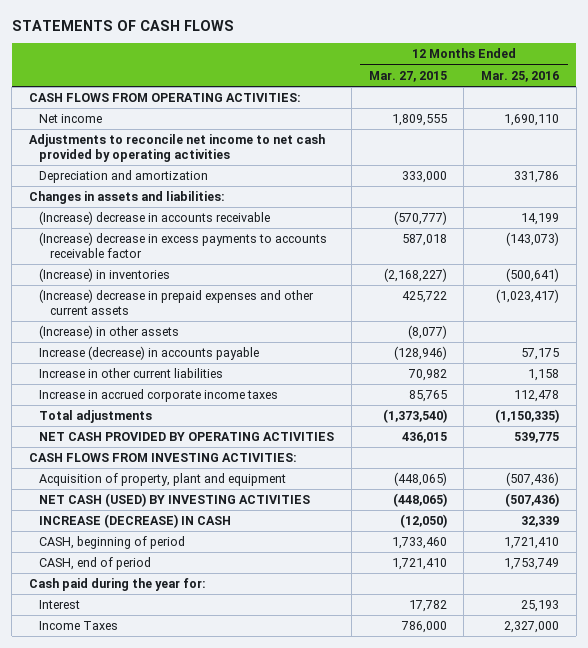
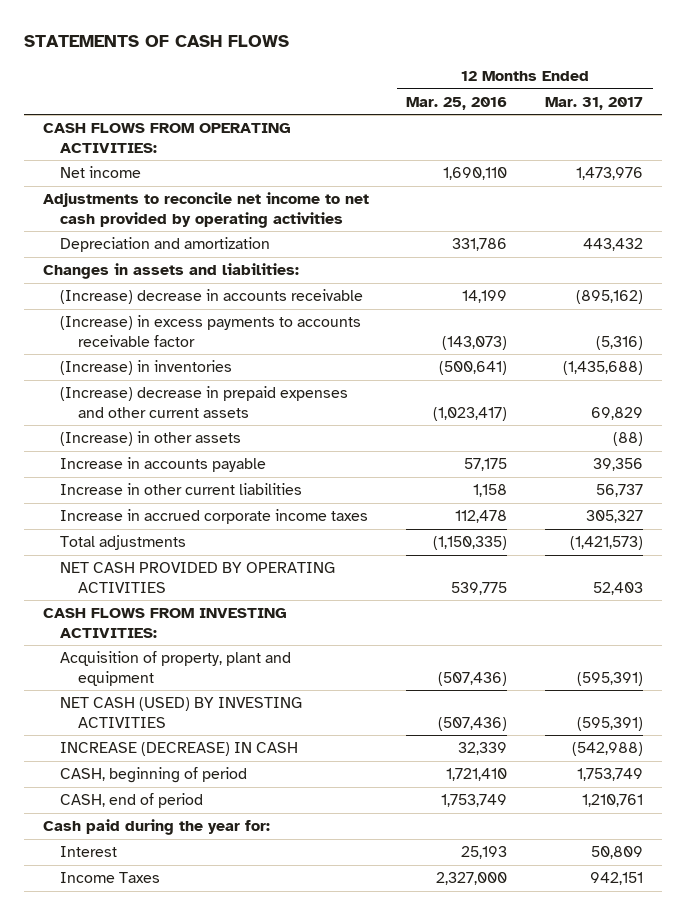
[368,70,447,82] Mar. 27, 2015 -> none
none -> [545,96,644,110] Mar. 31, 2017
[39,232,328,259] (Increase) decrease in excess payments to accounts receivable factor -> [60,315,362,347] (Increase) in excess payments to accounts receivable factor
[39,346,260,361] Increase (decrease) in accounts payable -> [60,457,267,473] Increase in accounts payable

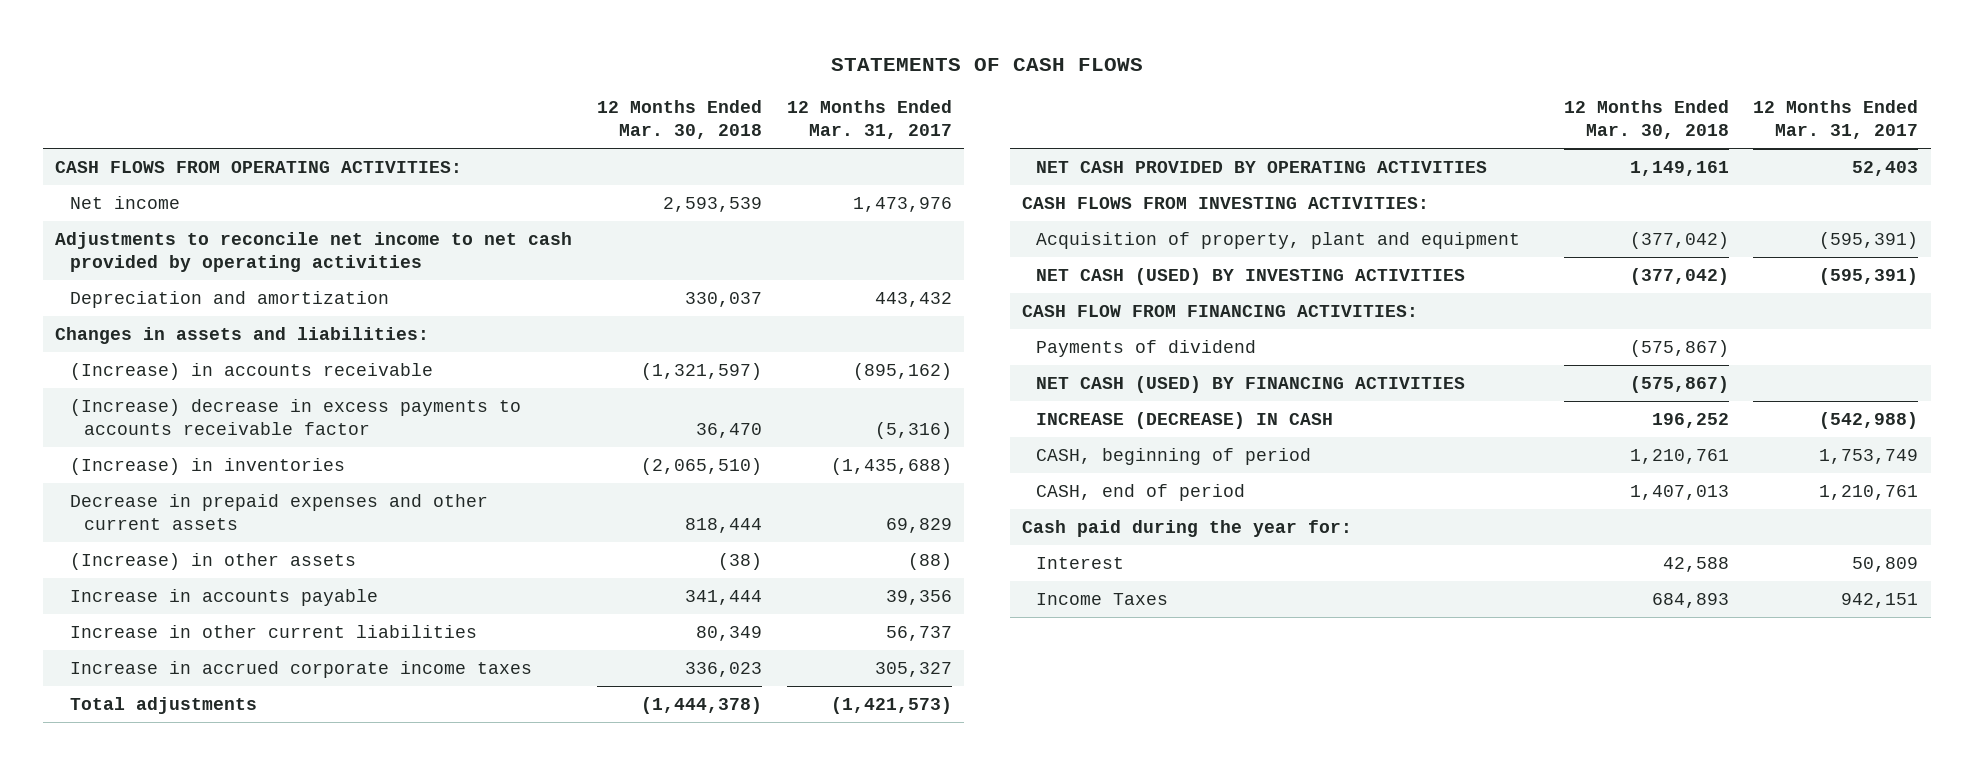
[406,96,508,110] Mar. 25, 2016 -> none
none -> [597,100,763,139] 12 Months Ended Mar. 30, 2018
[60,289,364,305] (Increase) decrease in accounts receivable -> [69,363,433,381] (Increase) in accounts receivable
[60,315,362,347] (Increase) in excess payments to accounts receivable factor -> [69,399,521,435] (Increase) decrease in excess payments to accounts receivable factor
[60,386,349,418] (Increase) decrease in prepaid expenses and other current assets -> [69,494,488,530] Decrease in prepaid expenses and other current assets
none -> [1021,305,1418,318] CASH FLOW FROM FINANCING ACTIVITIES:
none -> [1036,340,1257,358] Payments of dividend
none -> [1036,376,1466,394] NET CASH (USED) BY FINANCING ACTIVITIES

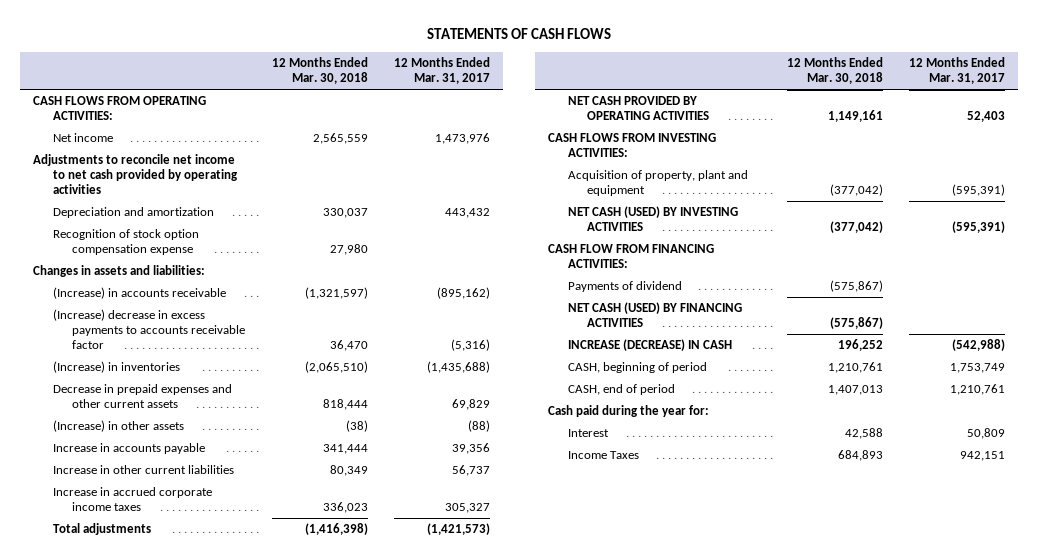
[663,197,763,213] 2,593,539 -> [312,133,368,145] 2,565,559
none -> [52,229,199,256] Recognition of stock option compensation expense
[641,697,763,715] (1,444,378) -> [304,523,368,536] (1,416,398)

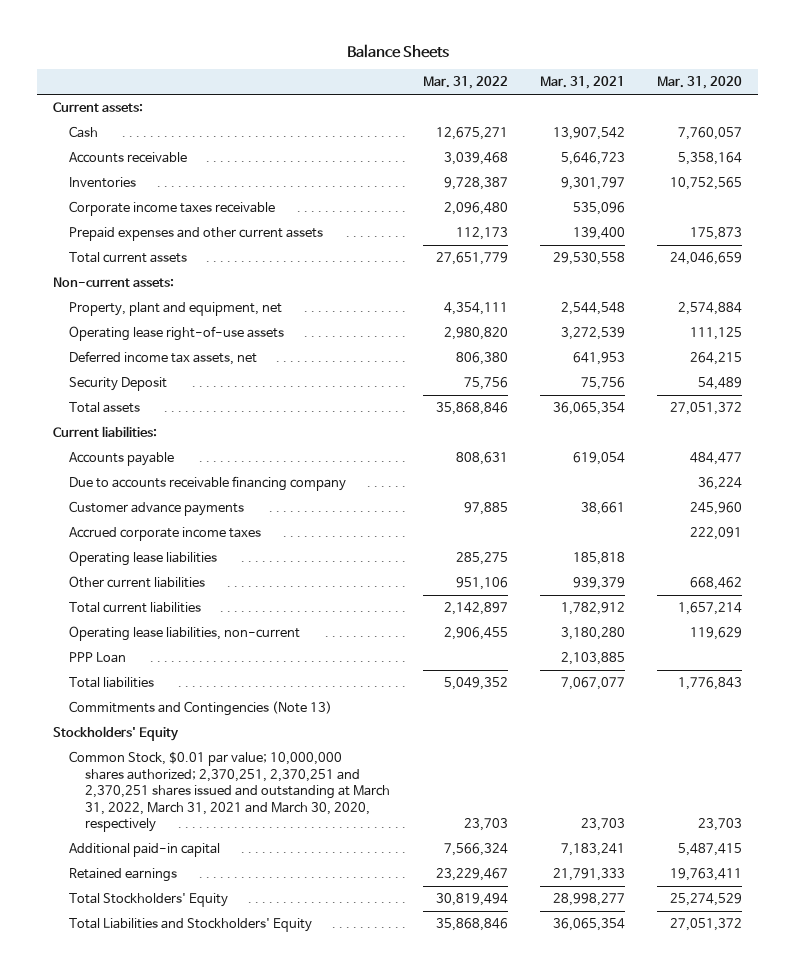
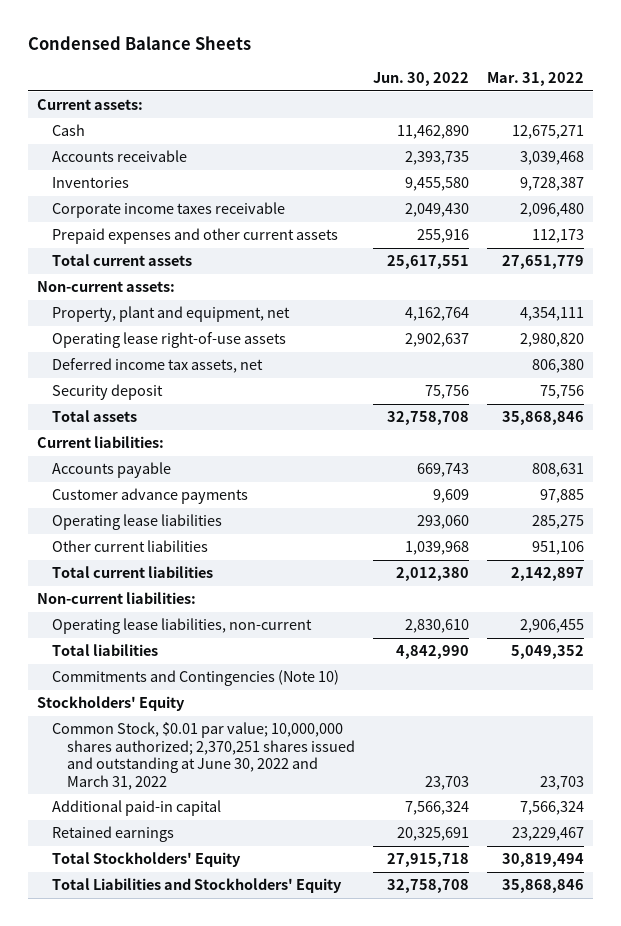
[346,43,449,58] Balance Sheets -> [27,36,251,51] Condensed Balance Sheets
[539,76,625,90] Mar. 31, 2021 -> none
[657,76,743,90] Mar. 31, 2020 -> none
none -> [373,71,470,86] Jun. 30, 2022
[69,377,168,392] Security Deposit -> [51,384,163,401] Security deposit
[69,476,347,492] Due to accounts receivable financing company -> none
[69,527,262,542] Accrued corporate income taxes -> none
none -> [36,592,196,605] Non-current liabilities:
[69,652,127,664] PPP Loan -> none
[69,701,333,717] Commitments and Contingencies (Note 13) -> [51,670,339,687] Commitments and Contingencies (Note 10)
[69,751,391,832] Common Stock, $0.01 par value; 10,000,000 shares authorized; 2,370,251, 2,370,251 and 2,370,251 shares issued and outstanding at March 31, 2022, March 31, 2021 and March 30, 2020, respectively -> [51,722,356,790] Common Stock, $0.01 par value; 10,000,000 shares authorized; 2,370,251 shares issued and outstanding at June 30, 2022 and March 31, 2022

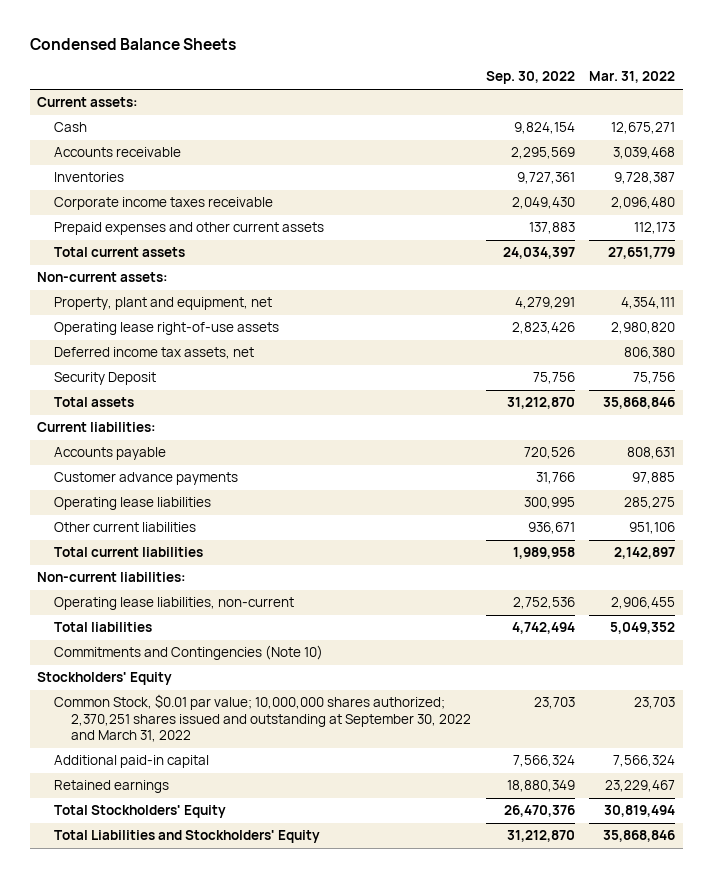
[373,71,470,86] Jun. 30, 2022 -> none
none -> [485,71,575,85] Sep. 30, 2022
[51,384,163,401] Security deposit -> [53,372,156,386] Security Deposit
[51,722,356,790] Common Stock, $0.01 par value; 10,000,000 shares authorized; 2,370,251 shares issued and outstanding at June 30, 2022 and March 31, 2022 -> [53,694,471,743] Common Stock, $0.01 par value; 10,000,000 shares authorized; 2,370,251 shares issued and outstanding at September 30, 2022 and March 31, 2022

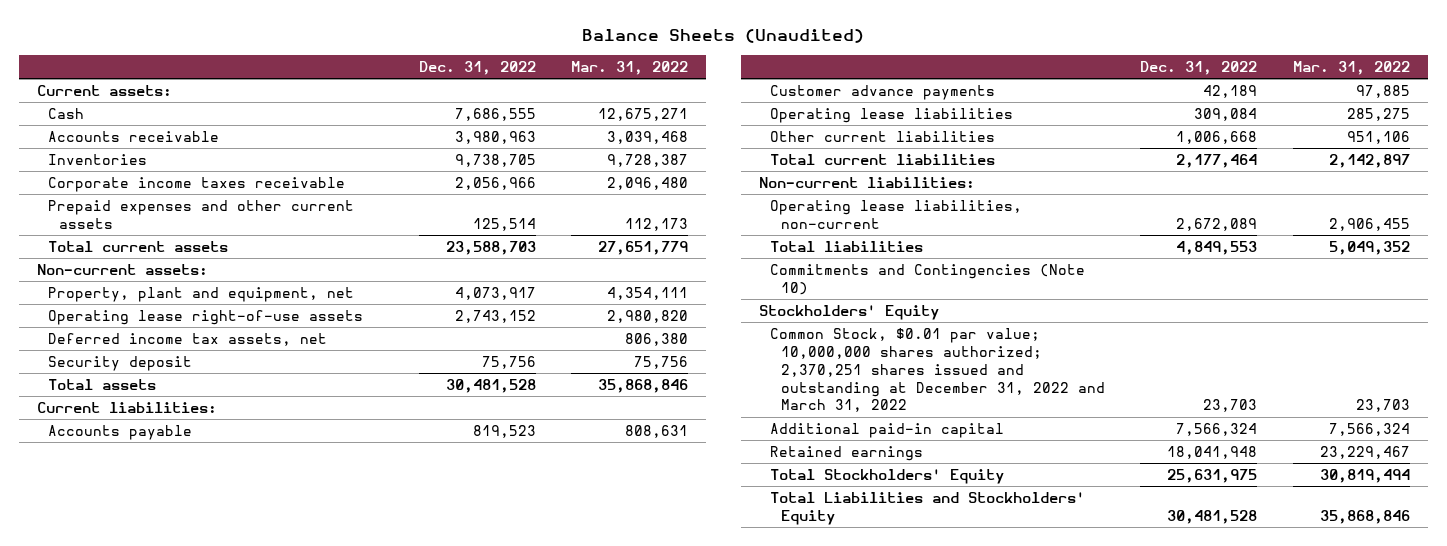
[29,38,236,51] Condensed Balance Sheets -> [582,29,865,44] Balance Sheets (Unaudited)
[485,71,575,85] Sep. 30, 2022 -> none
none -> [418,61,536,76] Dec. 31, 2022
[53,372,156,386] Security Deposit -> [48,356,193,372] Security deposit
[53,694,471,743] Common Stock, $0.01 par value; 10,000,000 shares authorized; 2,370,251 shares issued and outstanding at September 30, 2022 and March 31, 2022 -> [769,328,1105,413] Common Stock, $0.01 par value; 10,000,000 shares authorized; 2,370,251 shares issued and outstanding at December 31, 2022 and March 31, 2022

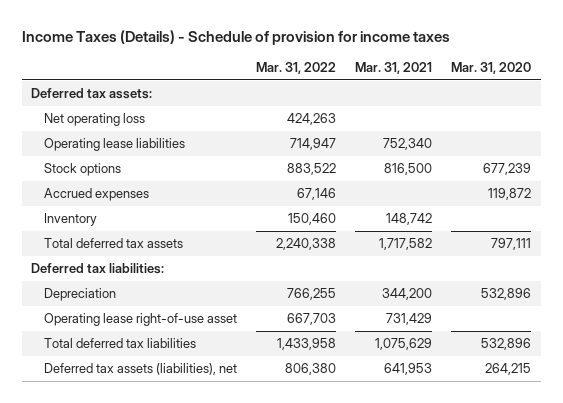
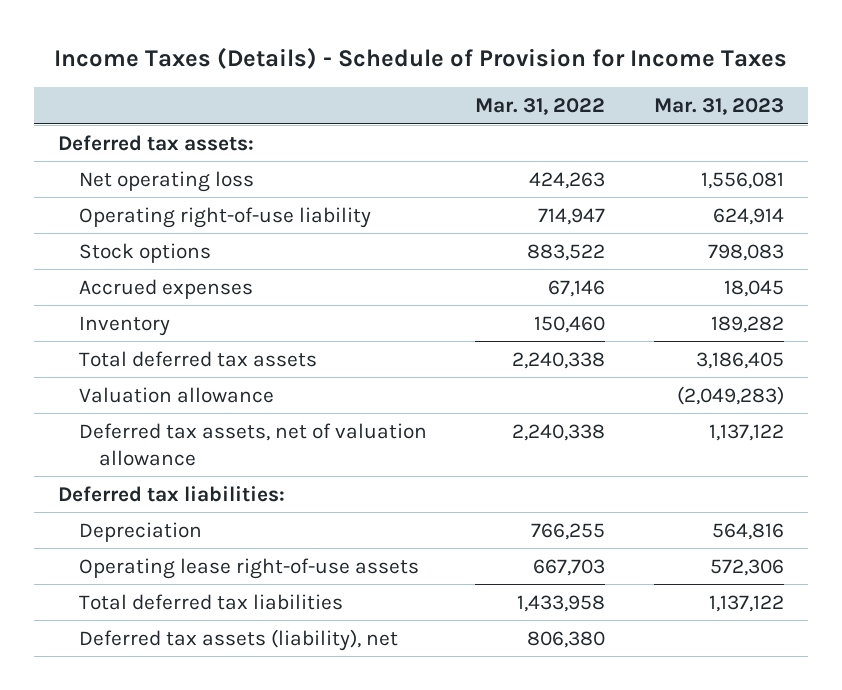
[21,29,450,45] Income Taxes (Details) - Schedule of provision for income taxes -> [53,47,787,70] Income Taxes (Details) - Schedule of Provision for Income Taxes
[355,61,433,74] Mar. 31, 2021 -> none
[451,61,532,74] Mar. 31, 2020 -> none
none -> [653,98,784,116] Mar. 31, 2023
[44,138,186,152] Operating lease liabilities -> [78,206,371,228] Operating right-of-use liability
none -> [78,386,274,403] Valuation allowance
none -> [78,422,427,466] Deferred tax assets, net of valuation allowance
[44,313,238,327] Operating lease right-of-use asset -> [78,557,419,579] Operating lease right-of-use assets
[44,363,238,376] Deferred tax assets (liabilities), net -> [78,628,398,651] Deferred tax assets (liability), net

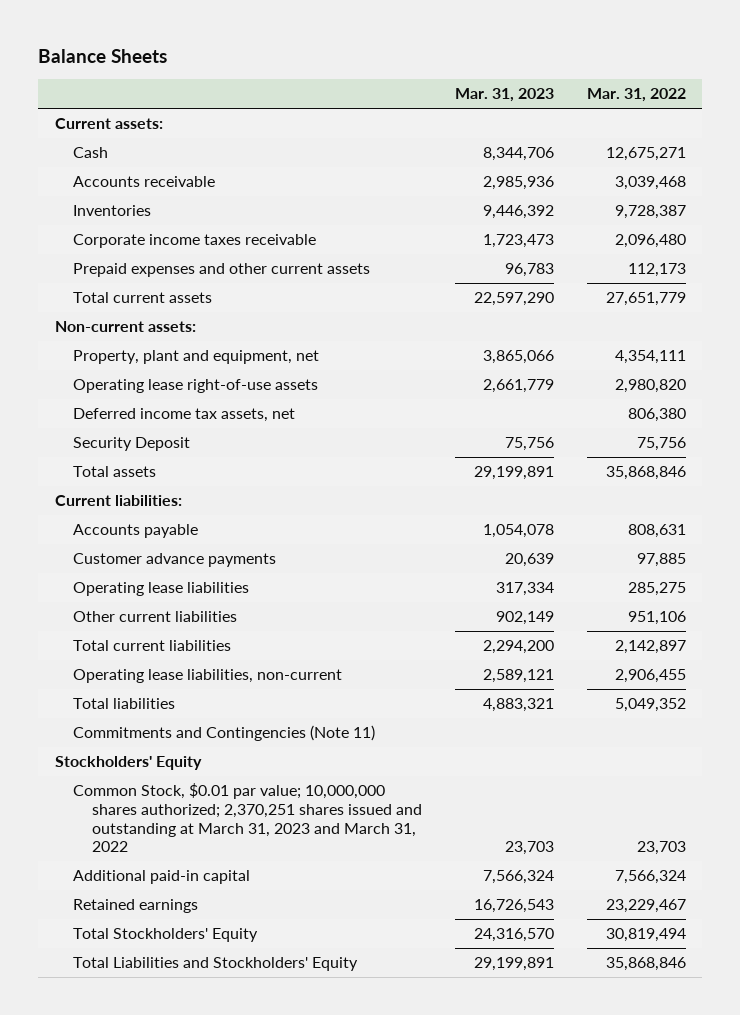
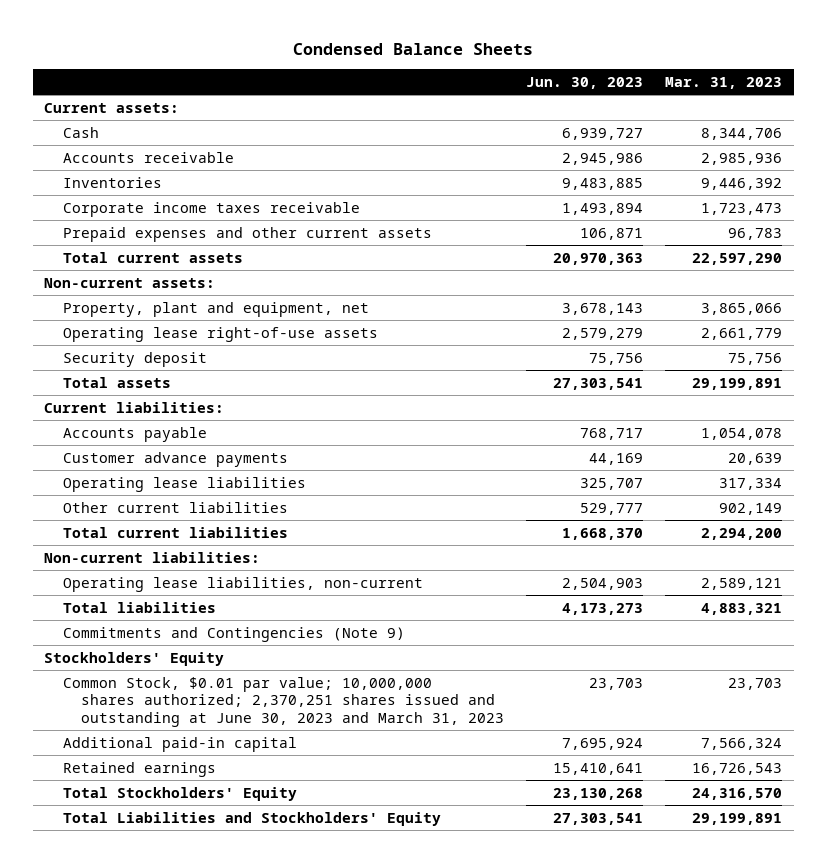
[38,49,168,64] Balance Sheets -> [293,43,534,56] Condensed Balance Sheets
[586,88,686,103] Mar. 31, 2022 -> none
none -> [526,77,644,90] Jun. 30, 2023
[73,408,296,423] Deferred income tax assets, net -> none
[73,437,191,452] Security Deposit -> [62,351,207,367] Security deposit
none -> [43,551,260,563] Non-current liabilities:
[73,725,376,742] Commitments and Contingencies (Note 11) -> [62,626,405,642] Commitments and Contingencies (Note 9)
[73,783,422,853] Common Stock, $0.01 par value; 10,000,000 shares authorized; 2,370,251 shares issued and outstanding at March 31, 2023 and March 31, 2022 -> [62,676,505,728] Common Stock, $0.01 par value; 10,000,000 shares authorized; 2,370,251 shares issued and outstanding at June 30, 2023 and March 31, 2023

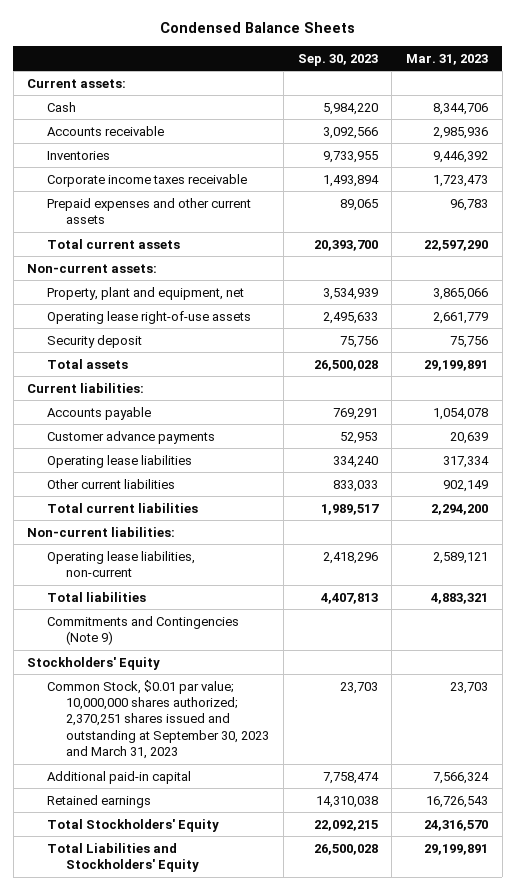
[526,77,644,90] Jun. 30, 2023 -> none
none -> [297,53,378,66] Sep. 30, 2023
[62,676,505,728] Common Stock, $0.01 par value; 10,000,000 shares authorized; 2,370,251 shares issued and outstanding at June 30, 2023 and March 31, 2023 -> [46,679,270,760] Common Stock, $0.01 par value; 10,000,000 shares authorized; 2,370,251 shares issued and outstanding at September 30, 2023 and March 31, 2023

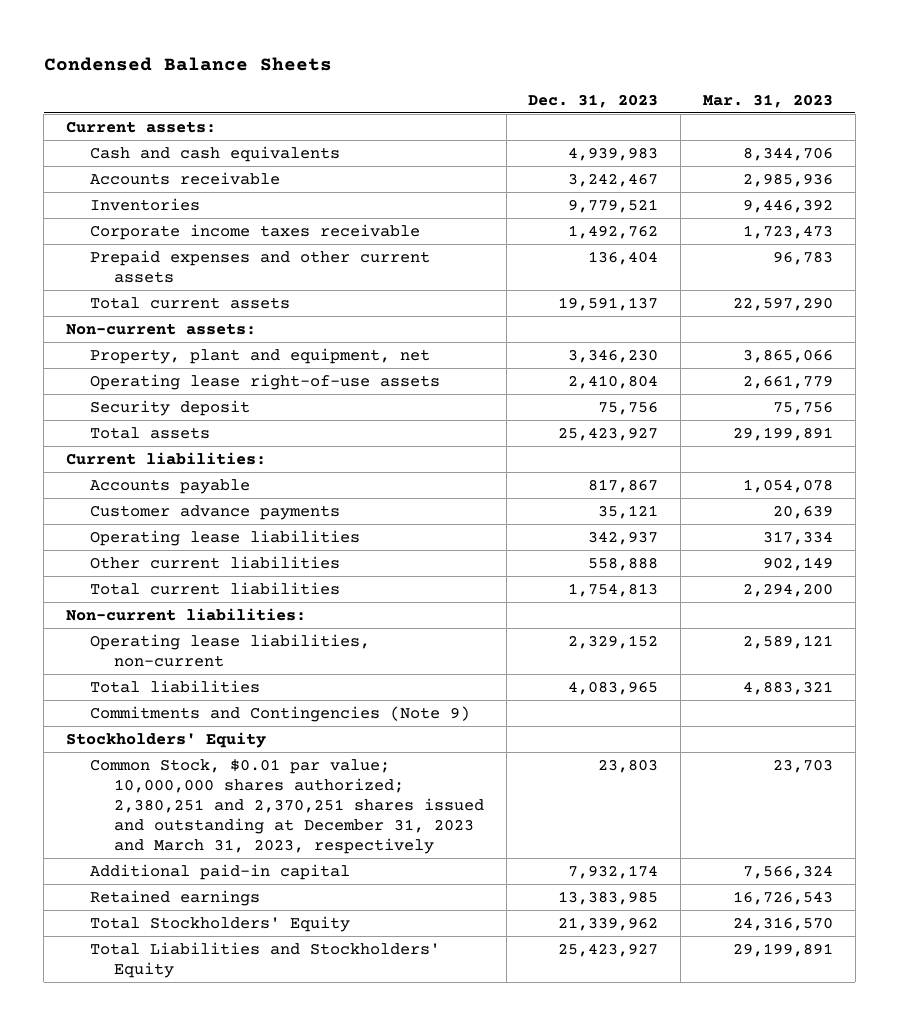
[297,53,378,66] Sep. 30, 2023 -> none
none -> [528,94,659,109] Dec. 31, 2023
[46,101,76,112] Cash -> [89,145,340,162] Cash and cash equivalents
[46,679,270,760] Common Stock, $0.01 par value; 10,000,000 shares authorized; 2,370,251 shares issued and outstanding at September 30, 2023 and March 31, 2023 -> [89,758,484,854] Common Stock, $0.01 par value; 10,000,000 shares authorized; 2,380,251 and 2,370,251 shares issued and outstanding at December 31, 2023 and March 31, 2023, respectively

